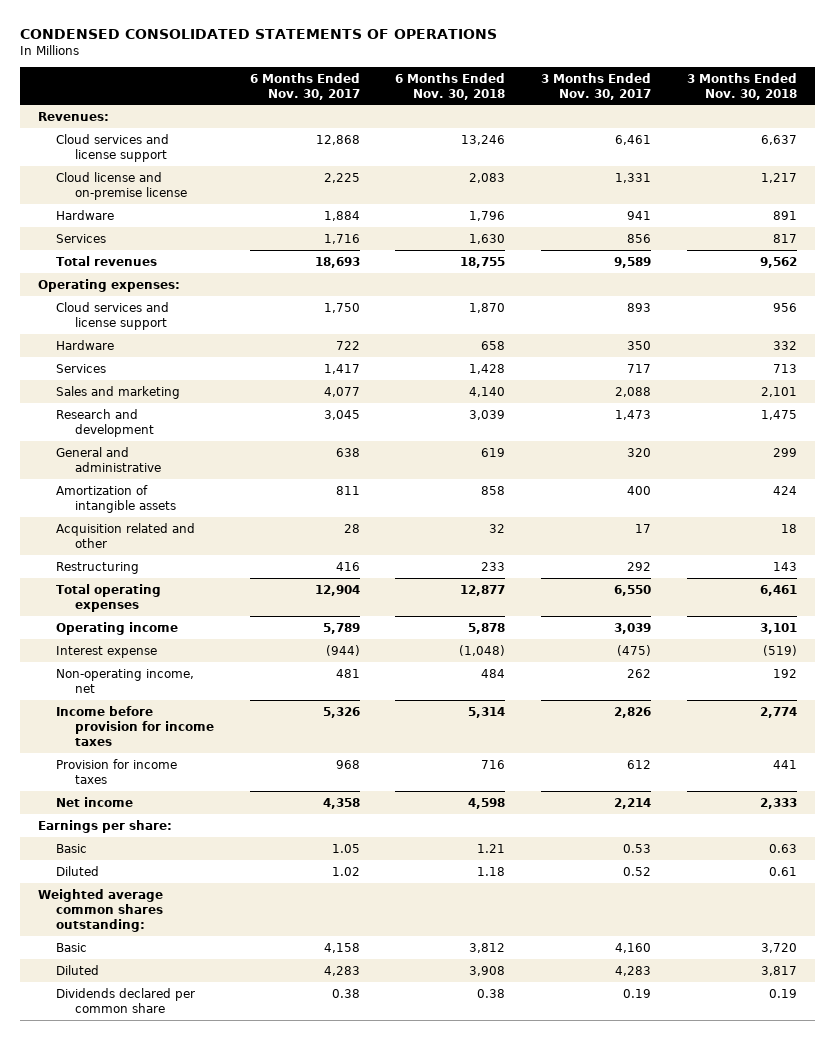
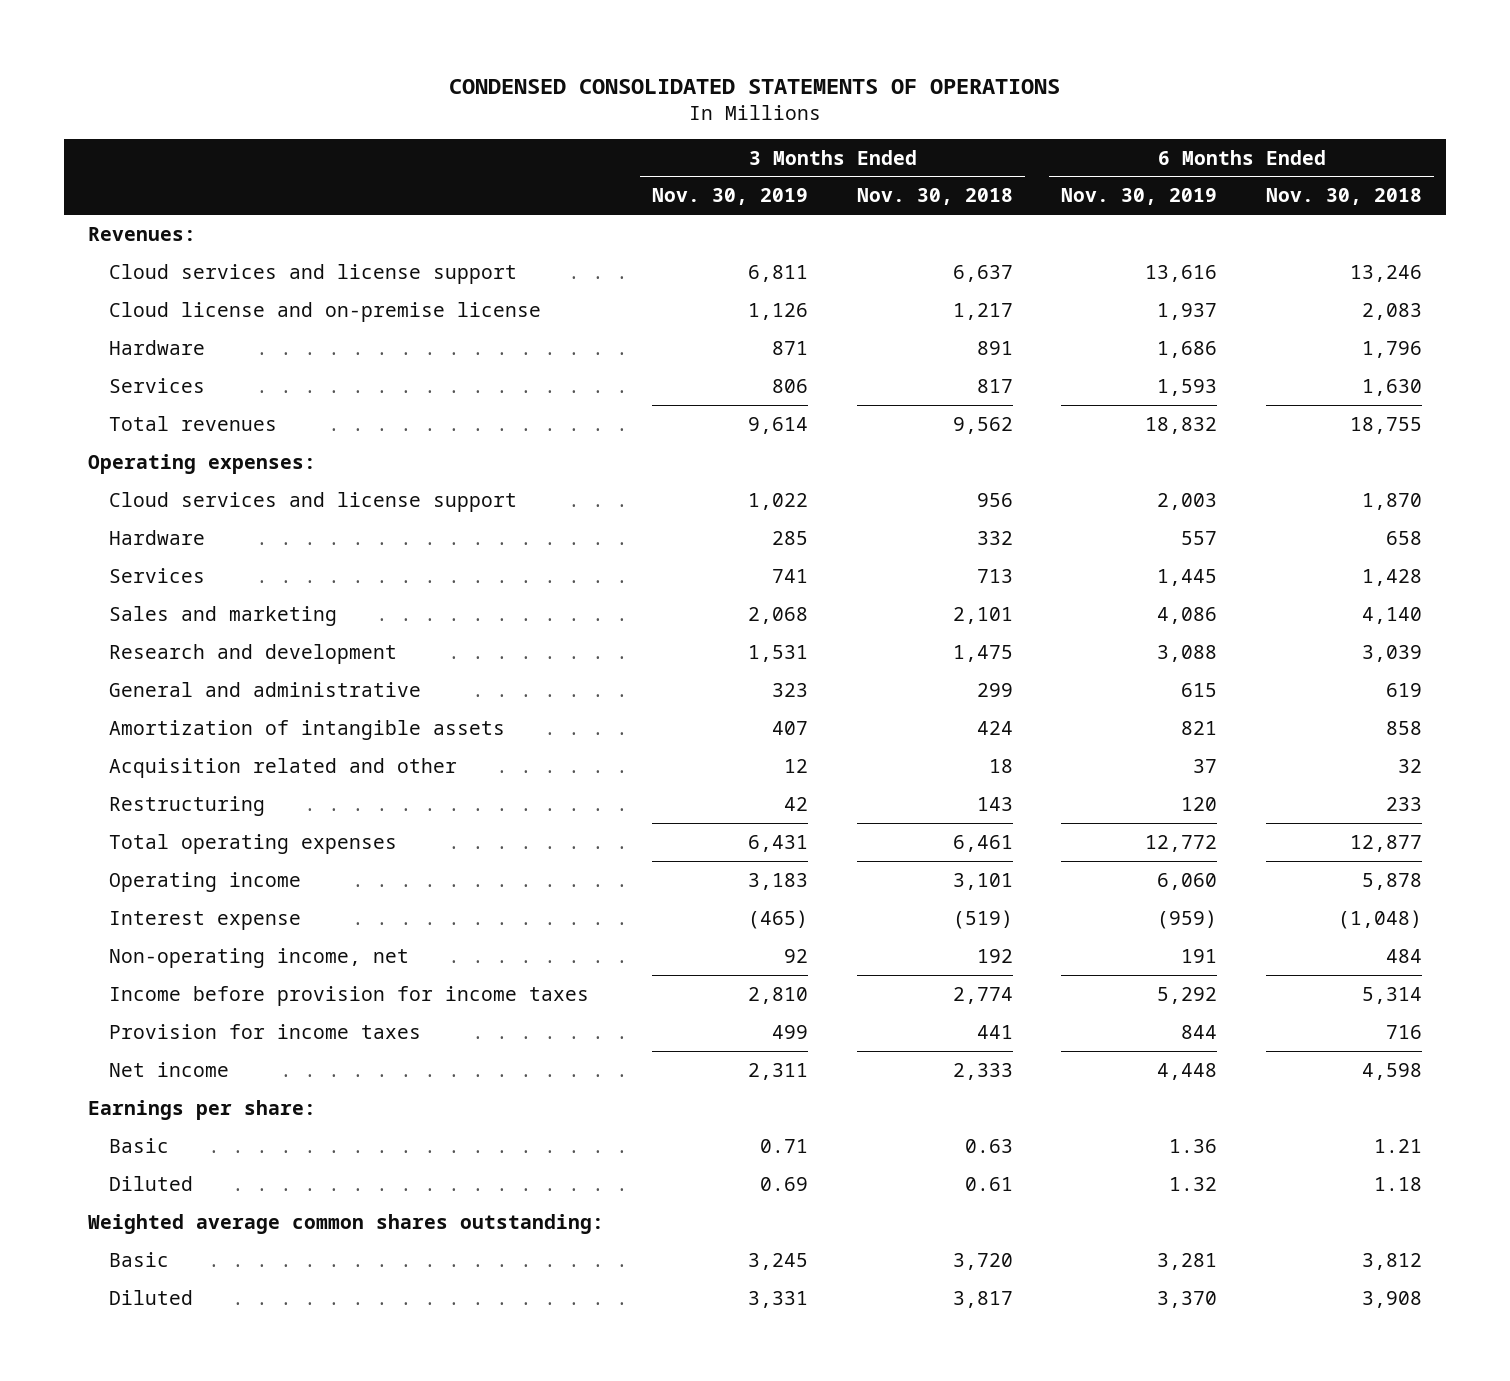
[249,72,360,100] 6 Months Ended Nov. 30, 2017 -> none
[541,72,652,100] 3 Months Ended Nov. 30, 2017 -> none
none -> [652,188,809,206] Nov. 30, 2019
none -> [1061,188,1218,206] Nov. 30, 2019
[56,987,196,1013] Dividends declared per common share -> none

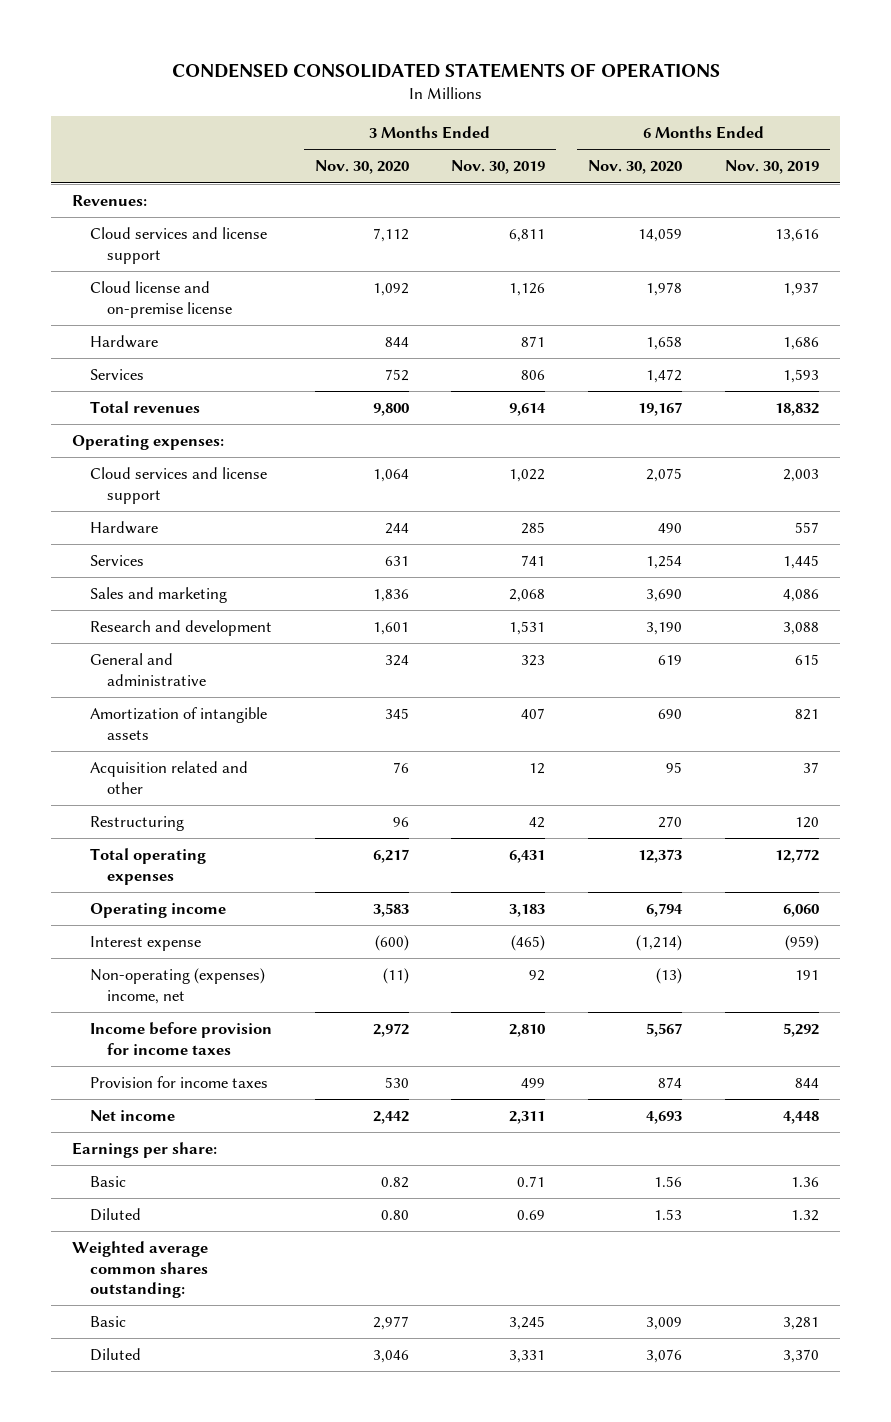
[856,188,1013,206] Nov. 30, 2018 -> none
[1265,188,1422,206] Nov. 30, 2018 -> none
none -> [314,160,409,175] Nov. 30, 2020
none -> [588,160,683,175] Nov. 30, 2020
[109,947,410,968] Non-operating income, net -> [89,968,265,1004] Non-operating (expenses) income, net

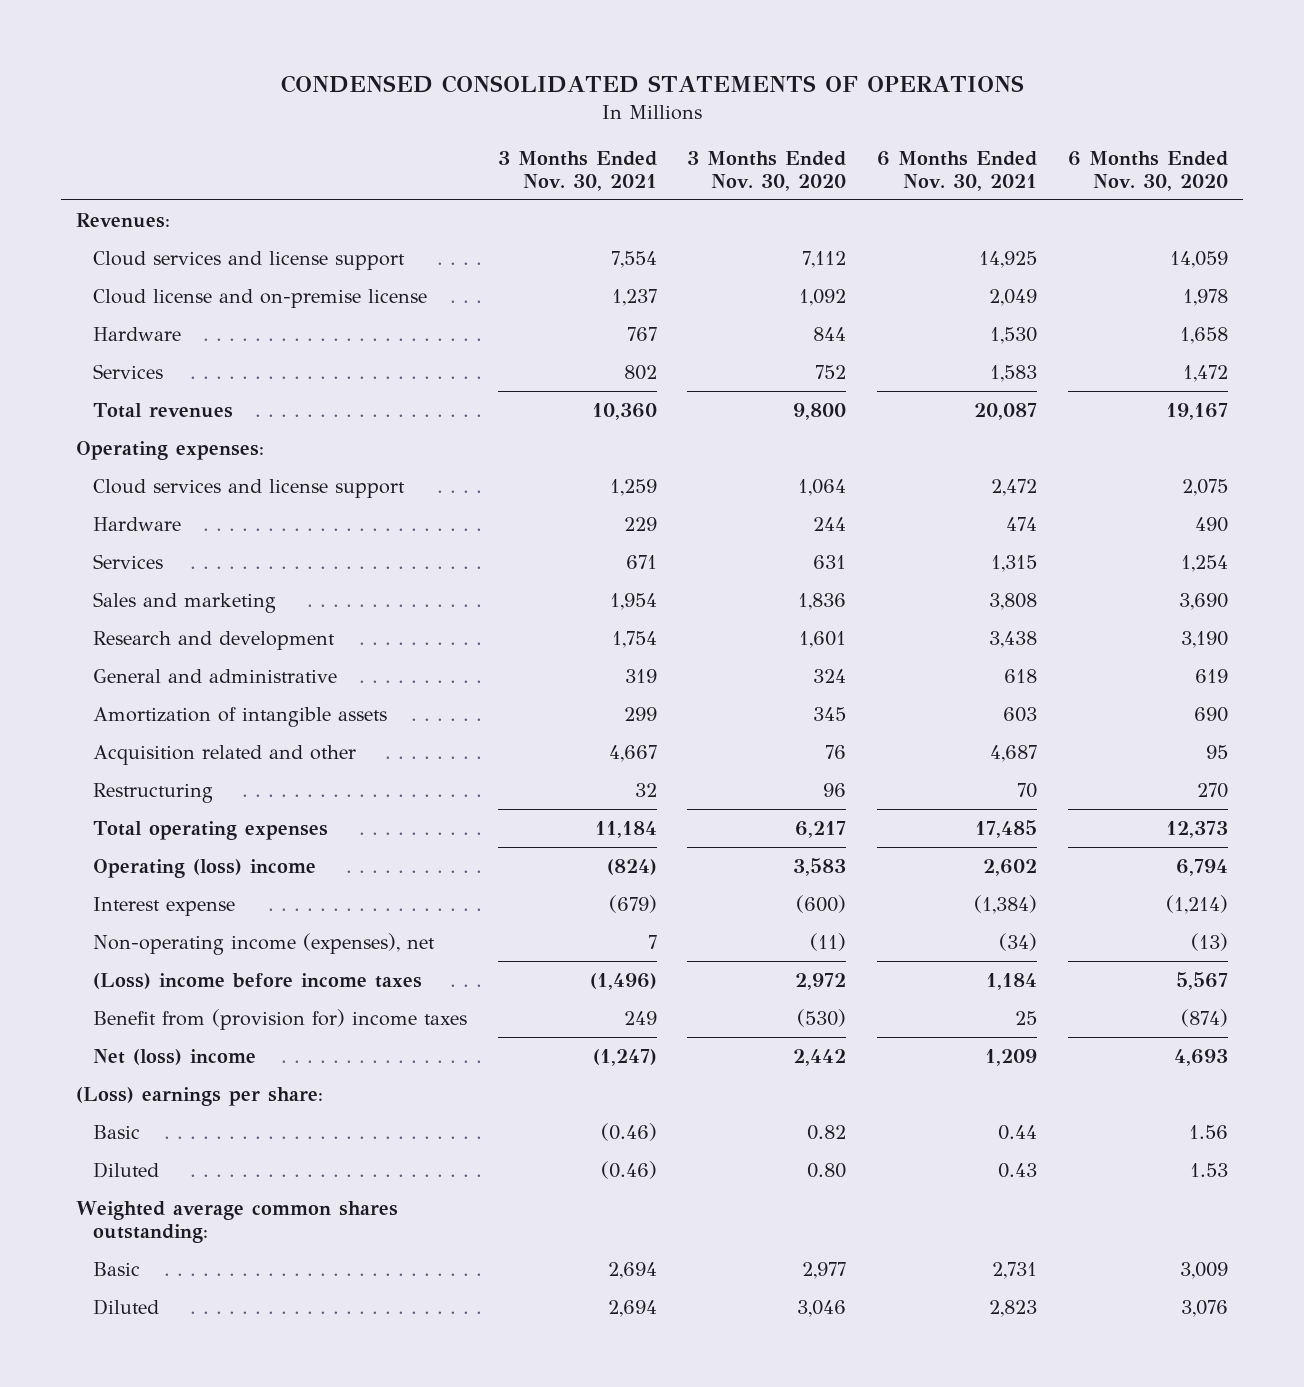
[451,160,546,175] Nov. 30, 2019 -> none
[724,160,819,175] Nov. 30, 2019 -> none
none -> [497,150,657,191] 3 Months Ended Nov. 30, 2021
none -> [877,150,1038,191] 6 Months Ended Nov. 30, 2021
[89,903,226,919] Operating income -> [92,859,316,879] Operating (loss) income
[89,968,265,1004] Non-operating (expenses) income, net -> [92,933,435,956] Non-operating income (expenses), net
[89,1022,272,1055] Income before provision for income taxes -> [92,973,422,990] (Loss) income before income taxes
[89,1076,268,1089] Provision for income taxes -> [92,1009,467,1031] Benefit from (provision for) income taxes
[384,1077,409,1089] 530 -> [797,1009,847,1028] (530)
[658,1077,683,1089] 874 -> [1180,1009,1228,1028] (874)
[89,1110,175,1122] Net income -> [92,1049,256,1066] Net (loss) income
[72,1142,218,1159] Earnings per share: -> [76,1087,324,1107] (Loss) earnings per share:

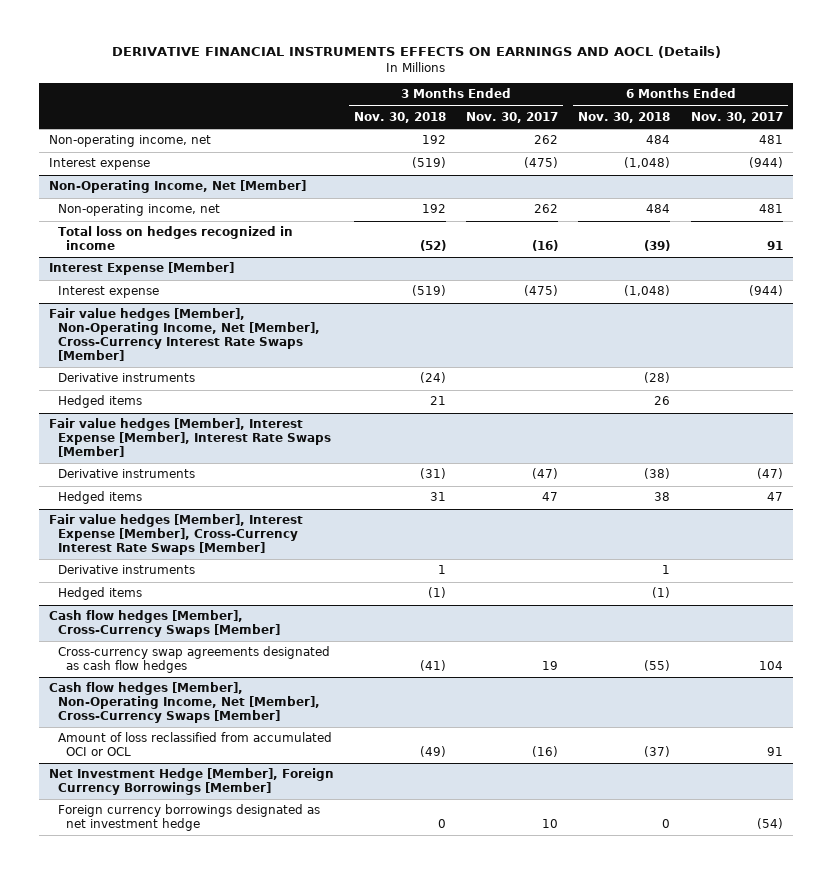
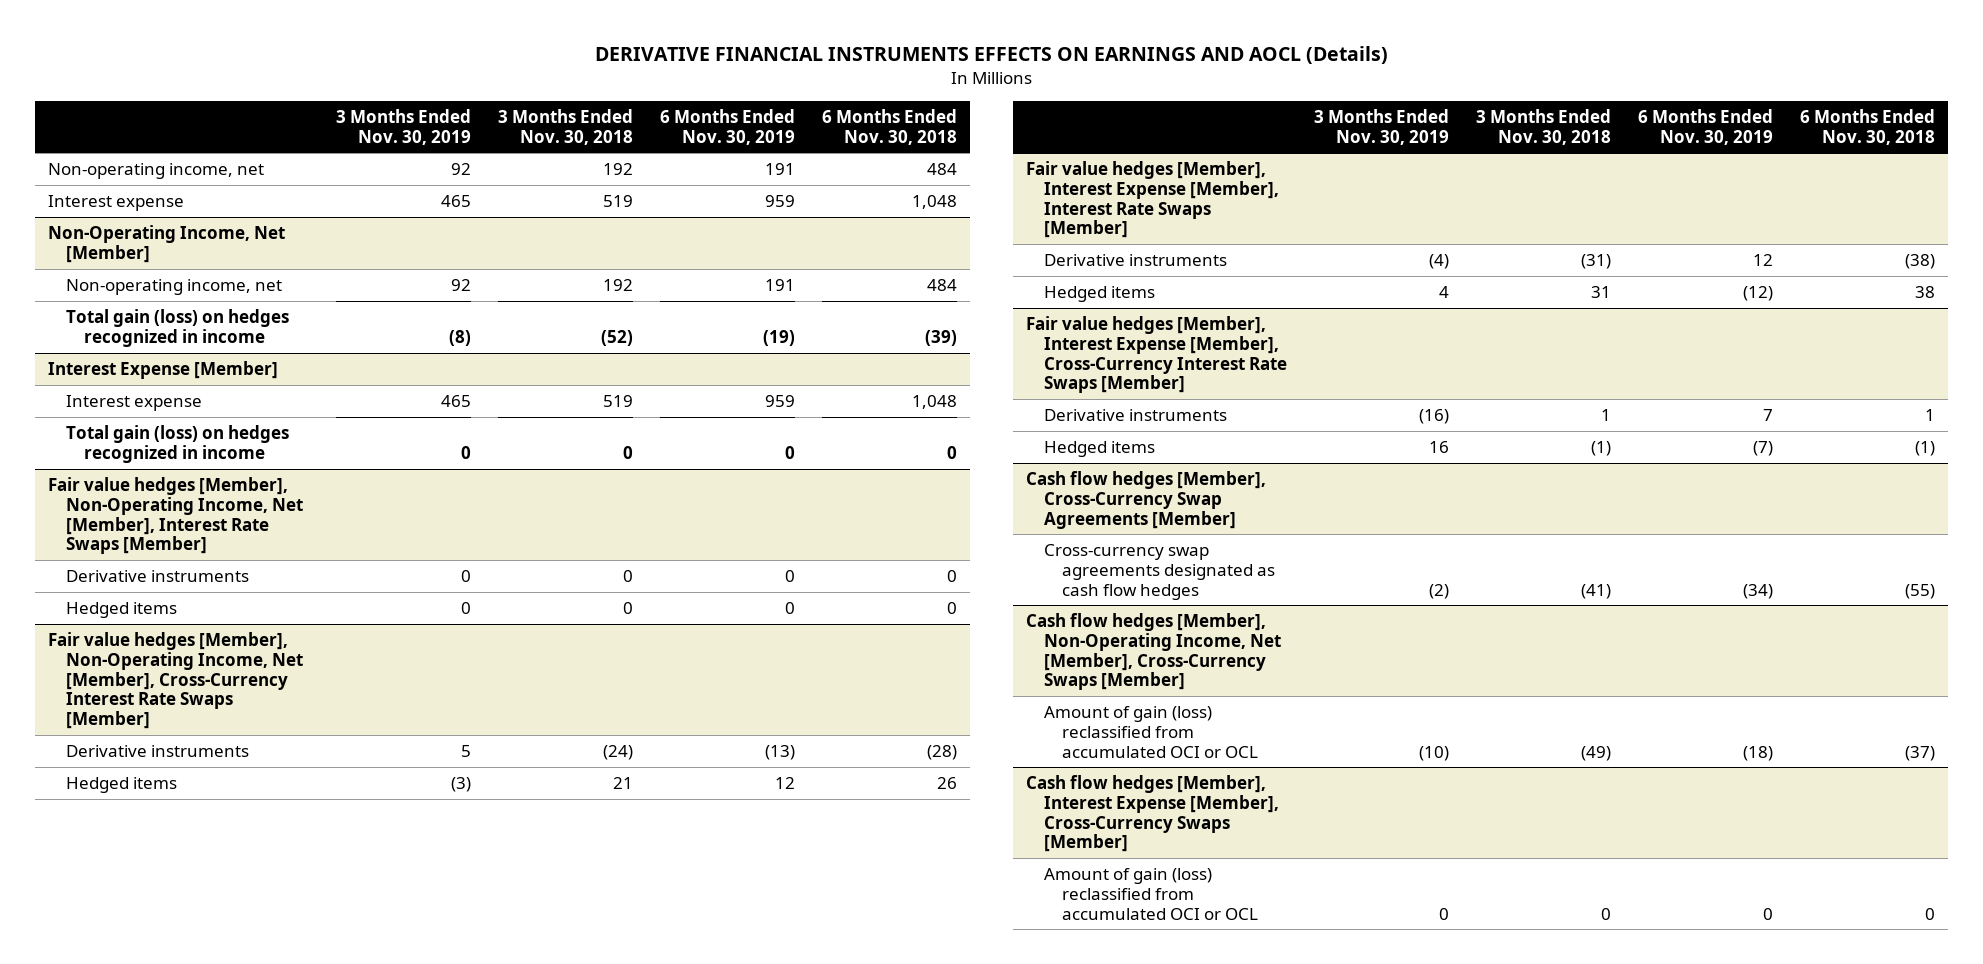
[466,111,559,123] Nov. 30, 2017 -> none
[690,111,783,123] Nov. 30, 2017 -> none
none -> [336,108,472,145] 3 Months Ended Nov. 30, 2019
none -> [660,108,796,145] 6 Months Ended Nov. 30, 2019
[412,157,447,169] (519) -> [603,195,634,208] 519
[624,157,671,169] (1,048) -> [912,195,958,210] 1,048
[57,226,293,251] Total loss on hedges recognized in income -> [66,309,290,347] Total gain (loss) on hedges recognized in income
[412,285,447,297] (519) -> [603,395,634,408] 519
[624,285,671,297] (1,048) -> [912,395,958,410] 1,048
none -> [66,425,290,463] Total gain (loss) on hedges recognized in income
none -> [48,477,304,555] Fair value hedges [Member], Non-Operating Income, Net [Member], Interest Rate Swaps [Member]
none -> [66,570,250,583] Derivative instruments
none -> [66,602,178,619] Hedged items
[48,610,280,638] Cash flow hedges [Member], Cross-Currency Swaps [Member] -> [1026,471,1267,529] Cash flow hedges [Member], Cross-Currency Swap Agreements [Member]
[48,768,334,796] Net Investment Hedge [Member], Foreign Currency Borrowings [Member] -> none
[57,804,320,832] Foreign currency borrowings designated as net investment hedge -> none
[57,732,332,757] Amount of loss reclassified from accumulated OCI or OCL -> [1044,706,1259,758] Amount of gain (loss) reclassified from accumulated OCI or OCL
none -> [1026,775,1280,853] Cash flow hedges [Member], Interest Expense [Member], Cross-Currency Swaps [Member]
none -> [1044,868,1259,920] Amount of gain (loss) reclassified from accumulated OCI or OCL

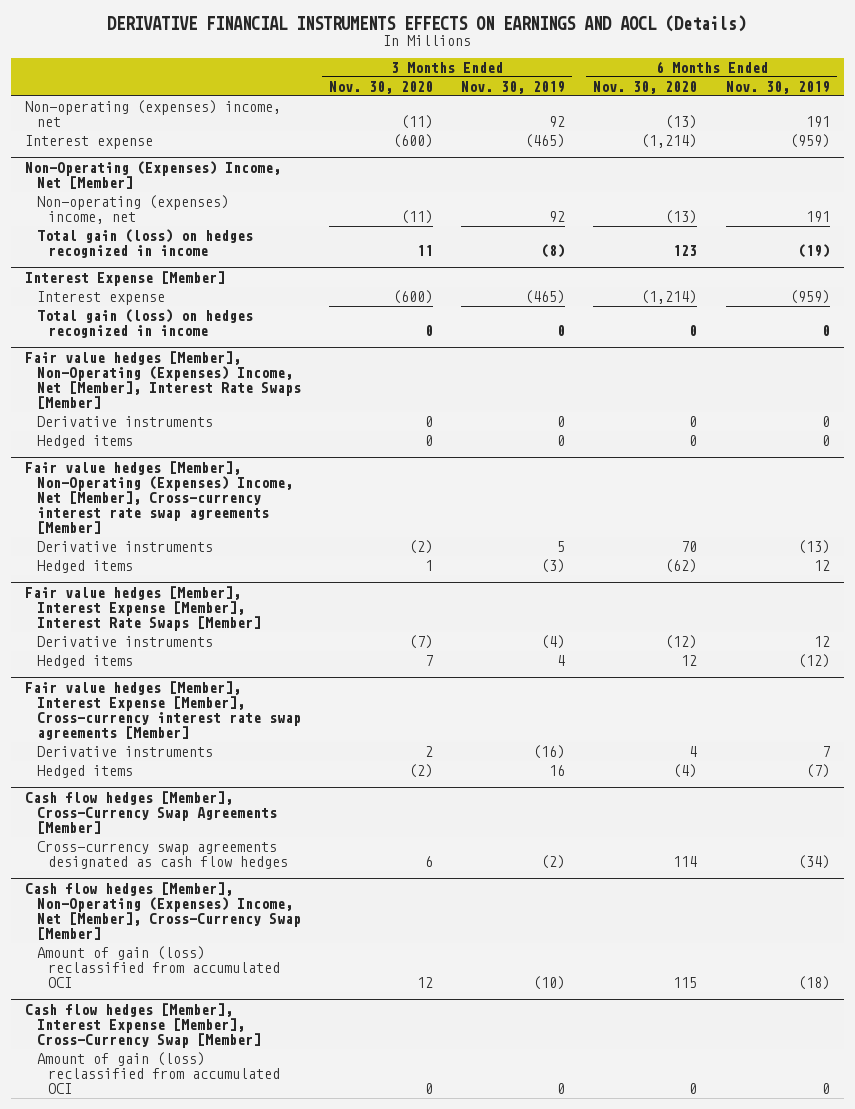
[498,108,634,145] 3 Months Ended Nov. 30, 2018 -> none
[822,108,958,145] 6 Months Ended Nov. 30, 2018 -> none
none -> [328,80,433,94] Nov. 30, 2020
none -> [593,80,698,94] Nov. 30, 2020
[48,163,265,180] Non-operating income, net -> [25,100,282,128] Non-operating (expenses) income, net
[441,195,472,208] 465 -> [525,134,566,149] (465)
[765,195,796,208] 959 -> [789,134,830,149] (959)
[48,225,286,263] Non-Operating Income, Net [Member] -> [25,160,282,189] Non-Operating (Expenses) Income, Net [Member]
[66,279,283,296] Non-operating income, net -> [36,195,229,225] Non-operating (expenses) income, net
[441,395,472,408] 465 -> [525,290,566,305] (465)
[765,395,796,408] 959 -> [789,290,830,305] (959)
[48,477,304,555] Fair value hedges [Member], Non-Operating Income, Net [Member], Interest Rate Swaps [Member] -> [25,350,301,410] Fair value hedges [Member], Non-Operating (Expenses) Income, Net [Member], Interest Rate Swaps [Member]
[48,632,304,729] Fair value hedges [Member], Non-Operating Income, Net [Member], Cross-Currency Interest Rate Swaps [Member] -> [25,460,293,535] Fair value hedges [Member], Non-Operating (Expenses) Income, Net [Member], Cross-currency interest rate swap agreements [Member]
[1026,316,1288,394] Fair value hedges [Member], Interest Expense [Member], Cross-Currency Interest Rate Swaps [Member] -> [25,680,301,741] Fair value hedges [Member], Interest Expense [Member], Cross-currency interest rate swap agreements [Member]
[1026,613,1282,691] Cash flow hedges [Member], Non-Operating Income, Net [Member], Cross-Currency Swaps [Member] -> [25,881,301,941] Cash flow hedges [Member], Non-Operating (Expenses) Income, Net [Member], Cross-Currency Swap [Member]
[1044,706,1259,758] Amount of gain (loss) reclassified from accumulated OCI or OCL -> [36,946,281,989] Amount of gain (loss) reclassified from accumulated OCI
[1026,775,1280,853] Cash flow hedges [Member], Interest Expense [Member], Cross-Currency Swaps [Member] -> [25,1002,261,1048] Cash flow hedges [Member], Interest Expense [Member], Cross-Currency Swap [Member]
[1044,868,1259,920] Amount of gain (loss) reclassified from accumulated OCI or OCL -> [36,1052,281,1095] Amount of gain (loss) reclassified from accumulated OCI

